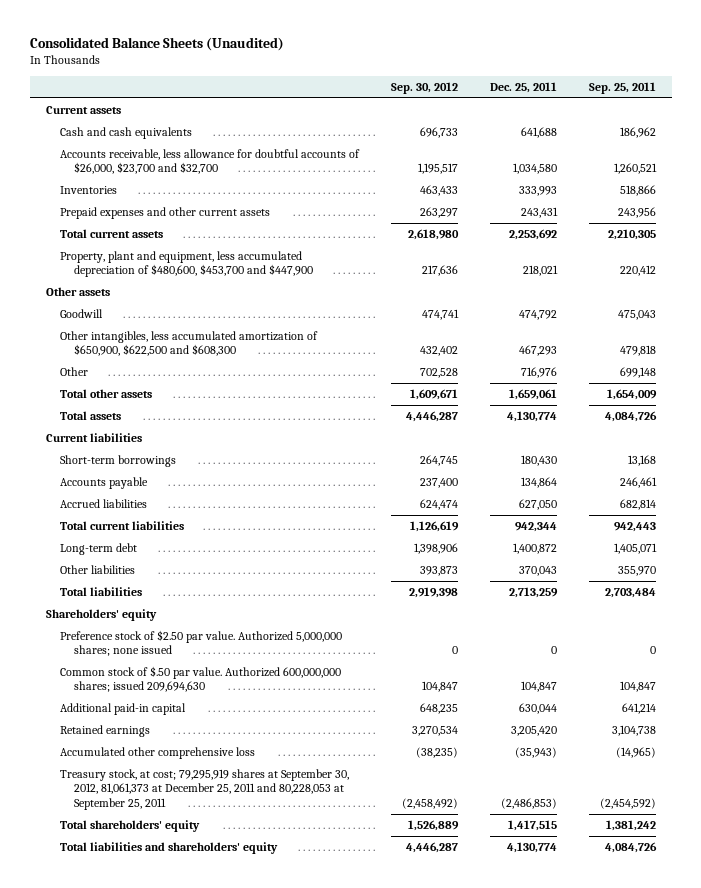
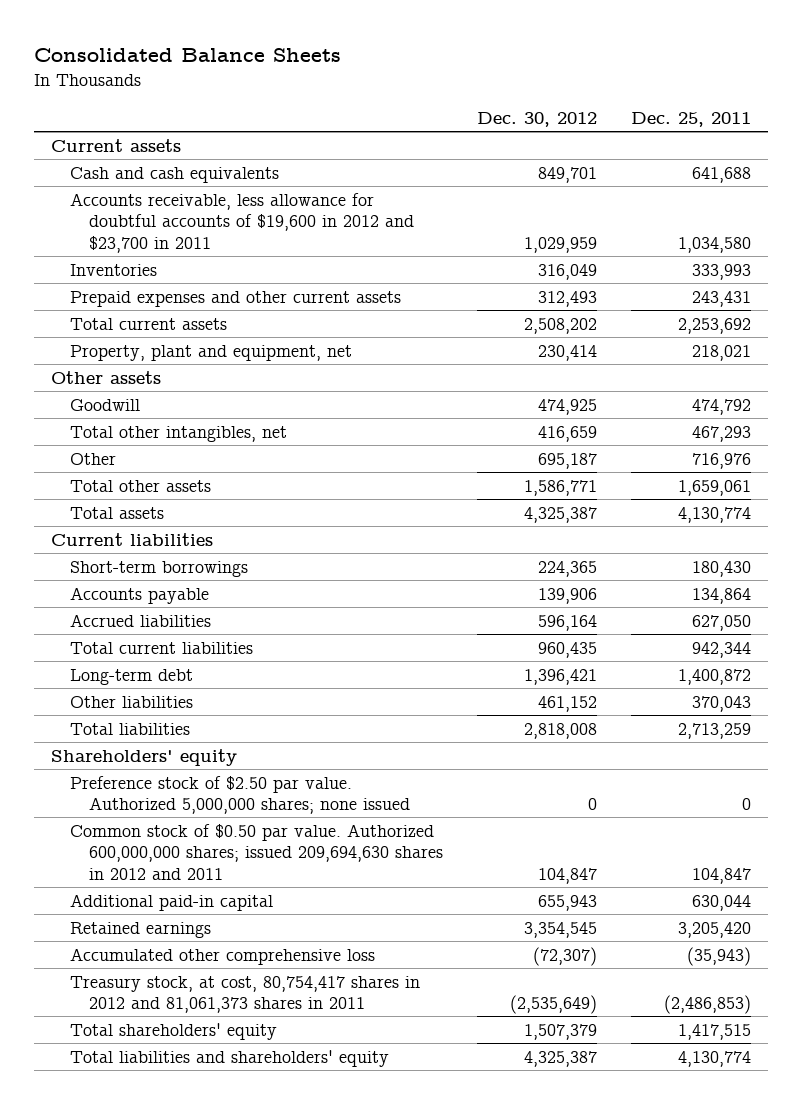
[29,37,284,52] Consolidated Balance Sheets (Unaudited) -> [33,47,341,62] Consolidated Balance Sheets
[390,81,458,94] Sep. 30, 2012 -> none
[588,81,656,94] Sep. 25, 2011 -> none
none -> [476,111,597,127] Dec. 30, 2012
[59,148,360,175] Accounts receivable, less allowance for doubtful accounts of $26,000, $23,700 and $32,700 -> [69,192,414,253] Accounts receivable, less allowance for doubtful accounts of $19,600 in 2012 and $23,700 in 2011
[59,250,313,278] Property, plant and equipment, less accumulated depreciation of $480,600, $453,700 and $447,900 -> [69,344,352,361] Property, plant and equipment, net
[59,330,318,357] Other intangibles, less accumulated amortization of $650,900, $622,500 and $608,300 -> [69,425,287,442] Total other intangibles, net
[59,665,341,693] Common stock of $.50 par value. Authorized 600,000,000 shares; issued 209,694,630 -> [69,823,443,880] Common stock of $0.50 par value. Authorized 600,000,000 shares; issued 209,694,630 shares in 2012 and 2011
[59,768,349,810] Treasury stock, at cost; 79,295,919 shares at September 30, 2012, 81,061,373 at December 25, 2011 and 80,228,053 at September 25, 2011 -> [69,975,420,1014] Treasury stock, at cost, 80,754,417 shares in 2012 and 81,061,373 shares in 2011

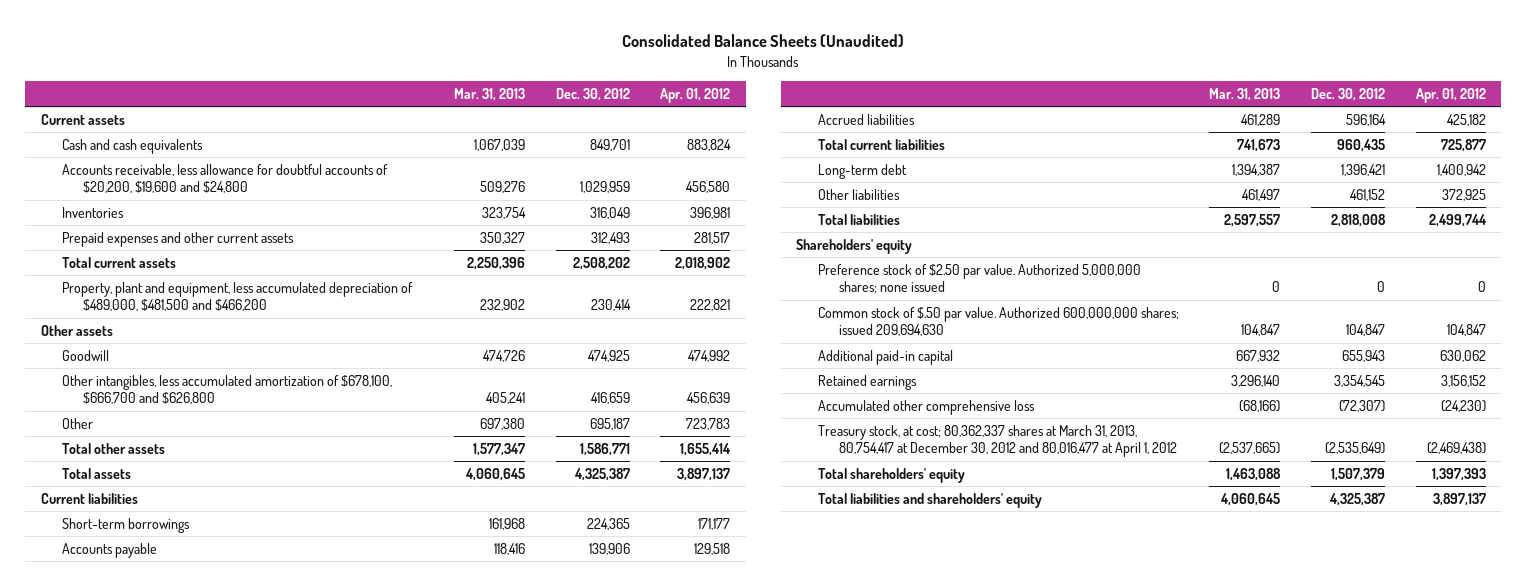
[33,47,341,62] Consolidated Balance Sheets -> [622,34,905,48] Consolidated Balance Sheets (Unaudited)
[630,111,751,127] Dec. 25, 2011 -> none
none -> [453,87,525,101] Mar. 31, 2013
none -> [660,87,731,103] Apr. 01, 2012
[69,192,414,253] Accounts receivable, less allowance for doubtful accounts of $19,600 in 2012 and $23,700 in 2011 -> [62,163,389,193] Accounts receivable, less allowance for doubtful accounts of $20,200, $19,600 and $24,800
[69,344,352,361] Property, plant and equipment, net -> [62,281,414,311] Property, plant and equipment, less accumulated depreciation of $489,000, $481,500 and $466,200
[69,425,287,442] Total other intangibles, net -> [62,374,393,404] Other intangibles, less accumulated amortization of $678,100, $666,700 and $626,800
[69,823,443,880] Common stock of $0.50 par value. Authorized 600,000,000 shares; issued 209,694,630 shares in 2012 and 2011 -> [817,306,1179,336] Common stock of $.50 par value. Authorized 600,000,000 shares; issued 209,694,630
[69,975,420,1014] Treasury stock, at cost, 80,754,417 shares in 2012 and 81,061,373 shares in 2011 -> [817,424,1177,457] Treasury stock, at cost; 80,362,337 shares at March 31, 2013, 80,754,417 at December 30, 2012 and 80,016,477 at April 1, 2012

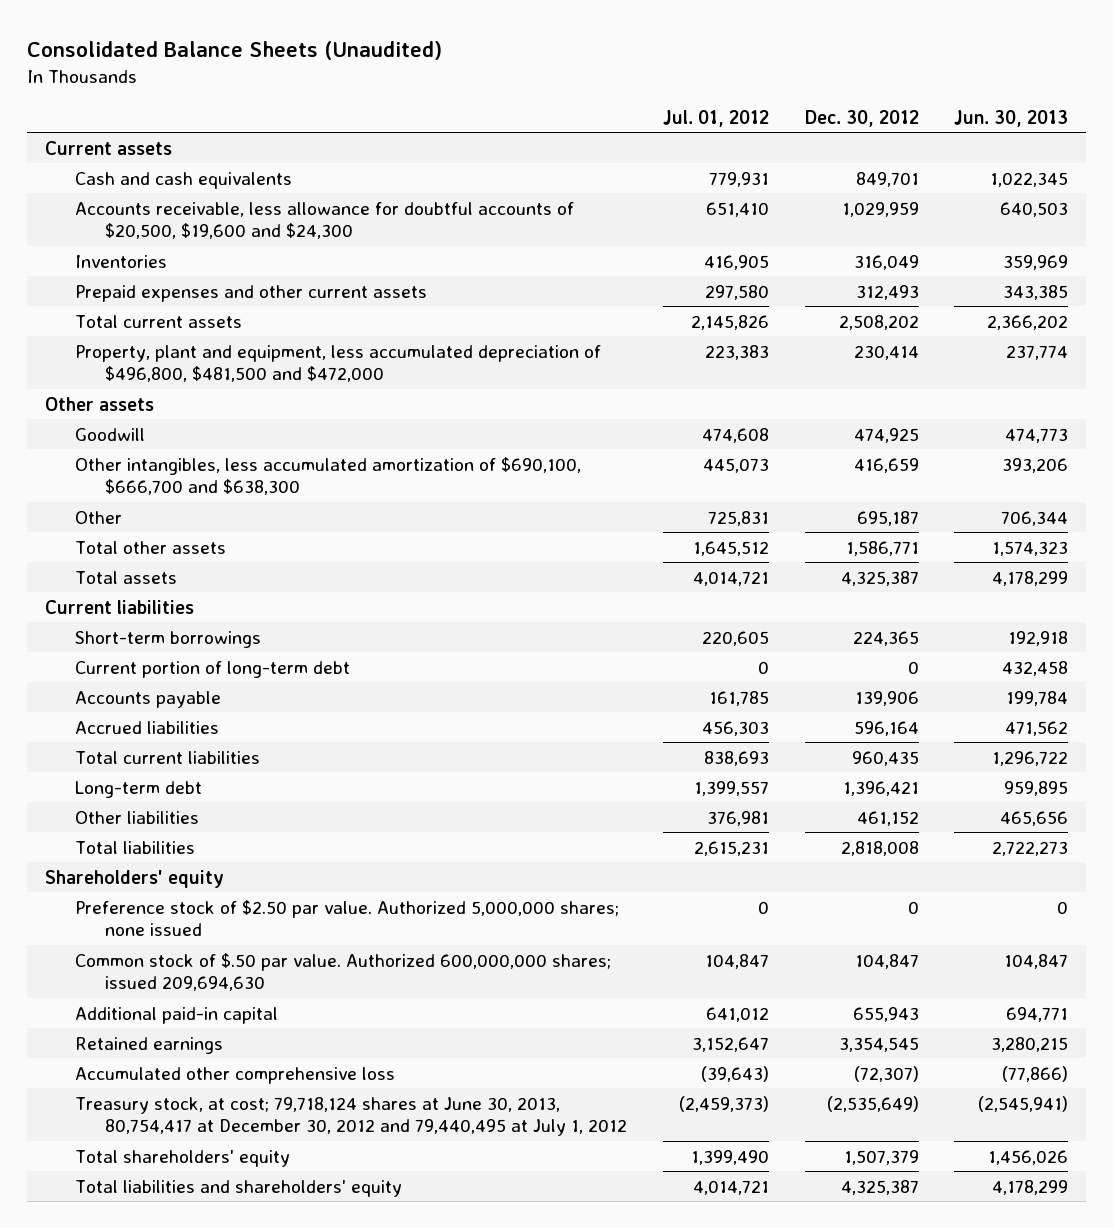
[453,87,525,101] Mar. 31, 2013 -> none
[660,87,731,103] Apr. 01, 2012 -> none
none -> [662,109,769,127] Jul. 01, 2012
none -> [954,109,1069,127] Jun. 30, 2013
[62,163,389,193] Accounts receivable, less allowance for doubtful accounts of $20,200, $19,600 and $24,800 -> [75,201,575,240] Accounts receivable, less allowance for doubtful accounts of $20,500, $19,600 and $24,300
[62,281,414,311] Property, plant and equipment, less accumulated depreciation of $489,000, $481,500 and $466,200 -> [75,344,602,383] Property, plant and equipment, less accumulated depreciation of $496,800, $481,500 and $472,000
[62,374,393,404] Other intangibles, less accumulated amortization of $678,100, $666,700 and $626,800 -> [75,456,582,496] Other intangibles, less accumulated amortization of $690,100, $666,700 and $638,300
none -> [75,660,351,678] Current portion of long-term debt
[817,424,1177,457] Treasury stock, at cost; 80,362,337 shares at March 31, 2013, 80,754,417 at December 30, 2012 and 80,016,477 at April 1, 2012 -> [75,1096,628,1137] Treasury stock, at cost; 79,718,124 shares at June 30, 2013, 80,754,417 at December 30, 2012 and 79,440,495 at July 1, 2012

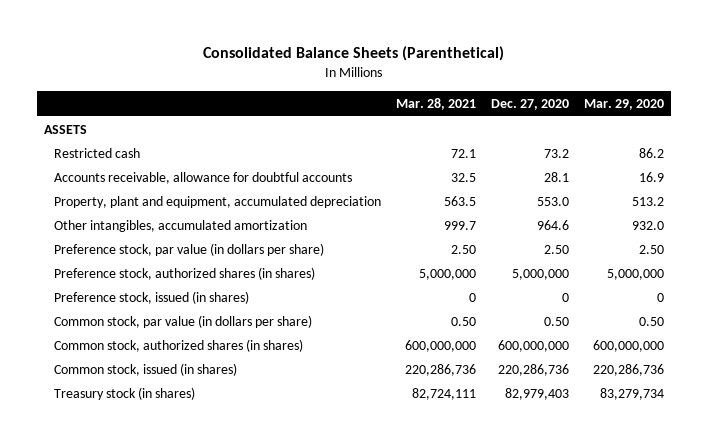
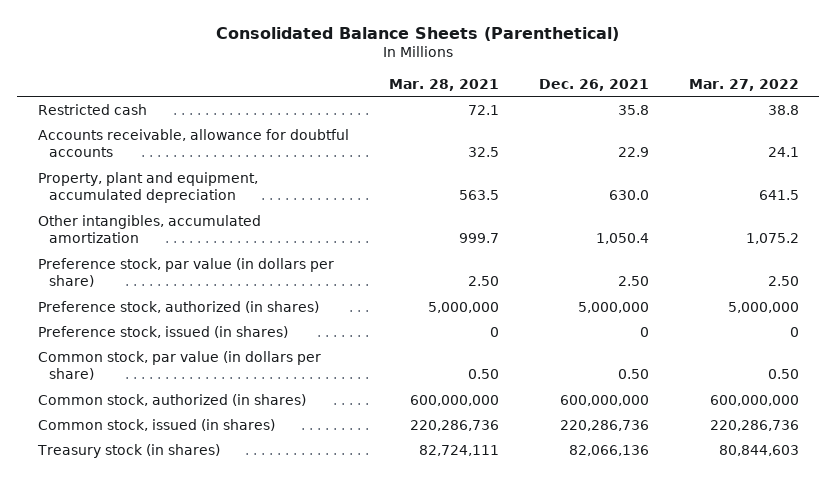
[490,98,569,110] Dec. 27, 2020 -> none
[583,98,664,110] Mar. 29, 2020 -> none
none -> [538,78,649,91] Dec. 26, 2021
none -> [688,78,799,91] Mar. 27, 2022
[44,124,88,134] ASSETS -> none
[54,266,316,280] Preference stock, authorized shares (in shares) -> [37,300,319,313] Preference stock, authorized (in shares)
[54,338,304,352] Common stock, authorized shares (in shares) -> [37,393,306,406] Common stock, authorized (in shares)

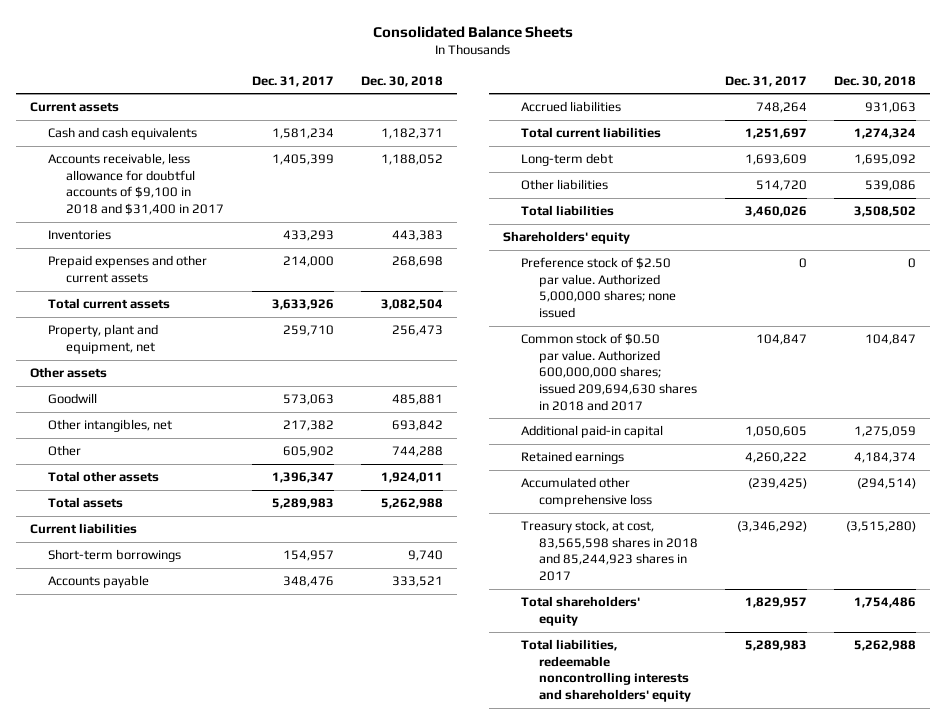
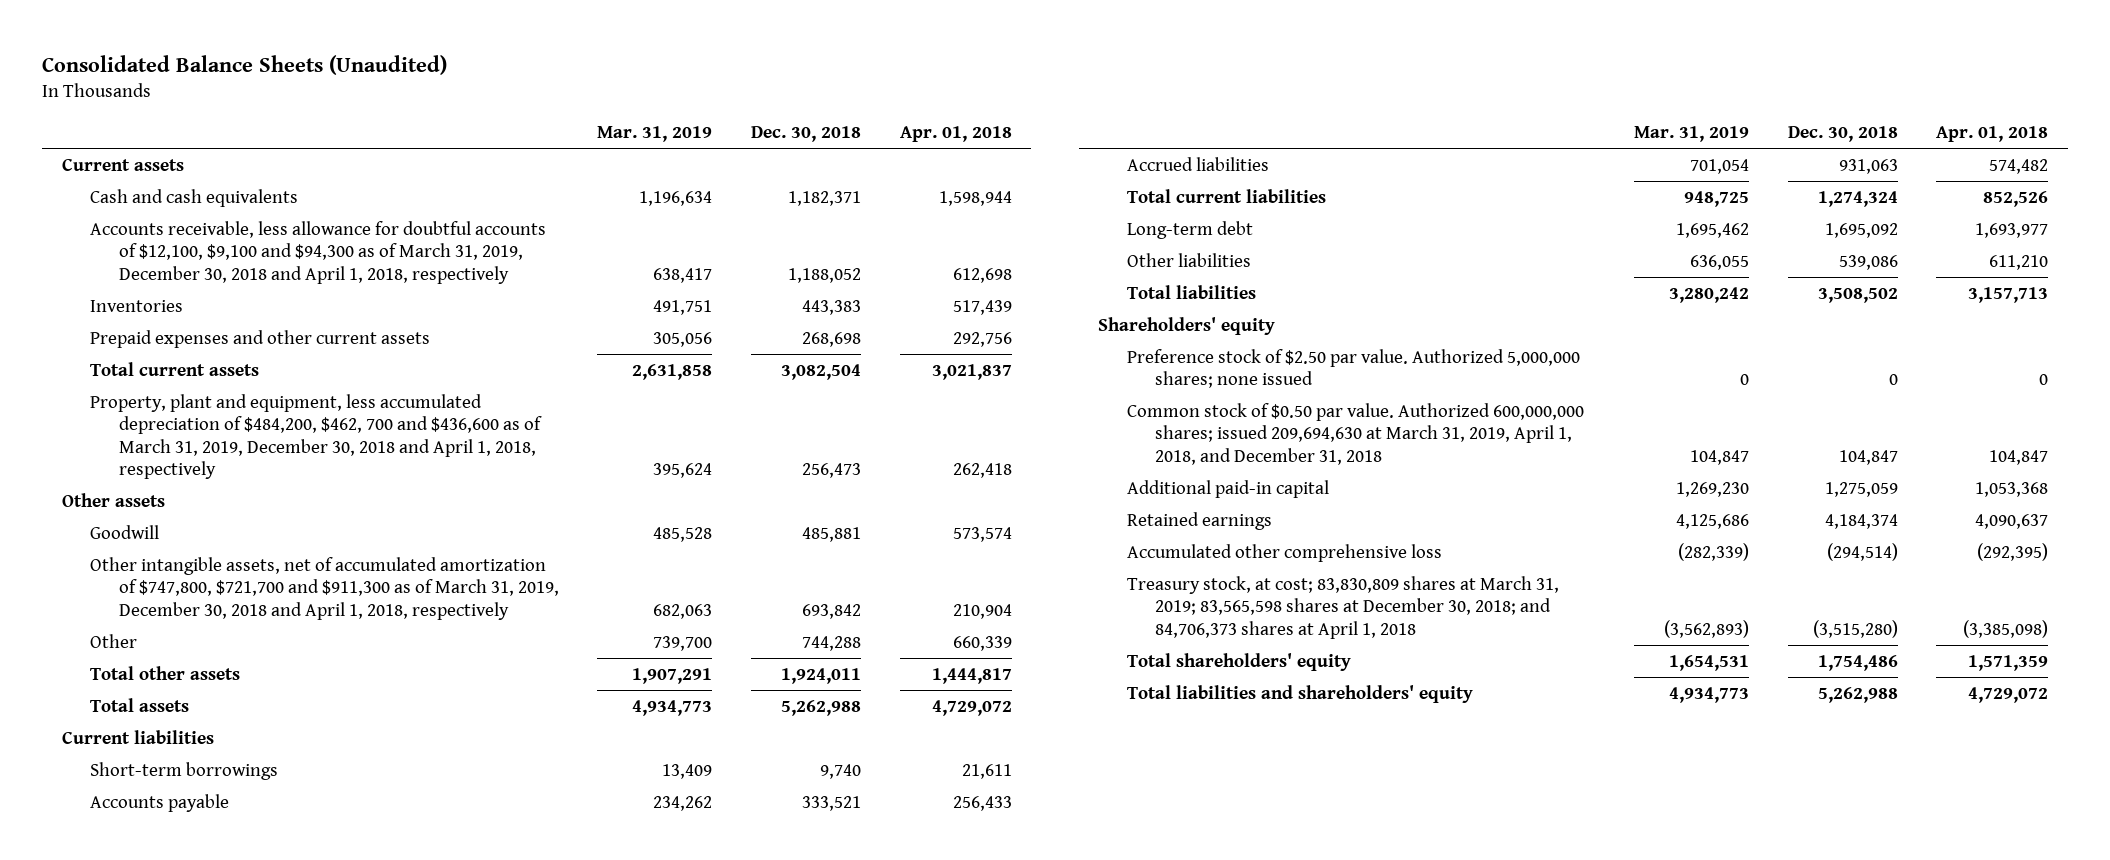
[373,25,574,38] Consolidated Balance Sheets -> [42,54,448,75] Consolidated Balance Sheets (Unaudited)
[252,75,335,87] Dec. 31, 2017 -> none
none -> [597,126,713,143] Mar. 31, 2019
none -> [899,126,1012,143] Apr. 01, 2018
[48,153,225,215] Accounts receivable, less allowance for doubtful accounts of $9,100 in 2018 and $31,400 in 2017 -> [90,220,547,284] Accounts receivable, less allowance for doubtful accounts of $12,100, $9,100 and $94,300 as of March 31, 2019, December 30, 2018 and April 1, 2018, respectively
[48,324,159,354] Property, plant and equipment, net -> [90,393,542,479] Property, plant and equipment, less accumulated depreciation of $484,200, $462, 700 and $436,600 as of March 31, 2019, December 30, 2018 and April 1, 2018, respectively
[48,419,173,433] Other intangibles, net -> [90,556,559,620] Other intangible assets, net of accumulated amortization of $747,800, $721,700 and $911,300 as of March 31, 2019, December 30, 2018 and April 1, 2018, respectively
[521,333,698,411] Common stock of $0.50 par value. Authorized 600,000,000 shares; issued 209,694,630 shares in 2018 and 2017 -> [1126,402,1584,465] Common stock of $0.50 par value. Authorized 600,000,000 shares; issued 209,694,630 at March 31, 2019, April 1, 2018, and December 31, 2018
[521,520,699,581] Treasury stock, at cost, 83,565,598 shares in 2018 and 85,244,923 shares in 2017 -> [1126,575,1559,639] Treasury stock, at cost; 83,830,809 shares at March 31, 2019; 83,565,598 shares at December 30, 2018; and 84,706,373 shares at April 1, 2018
[521,639,692,702] Total liabilities, redeemable noncontrolling interests and shareholders' equity -> [1126,684,1473,703] Total liabilities and shareholders' equity

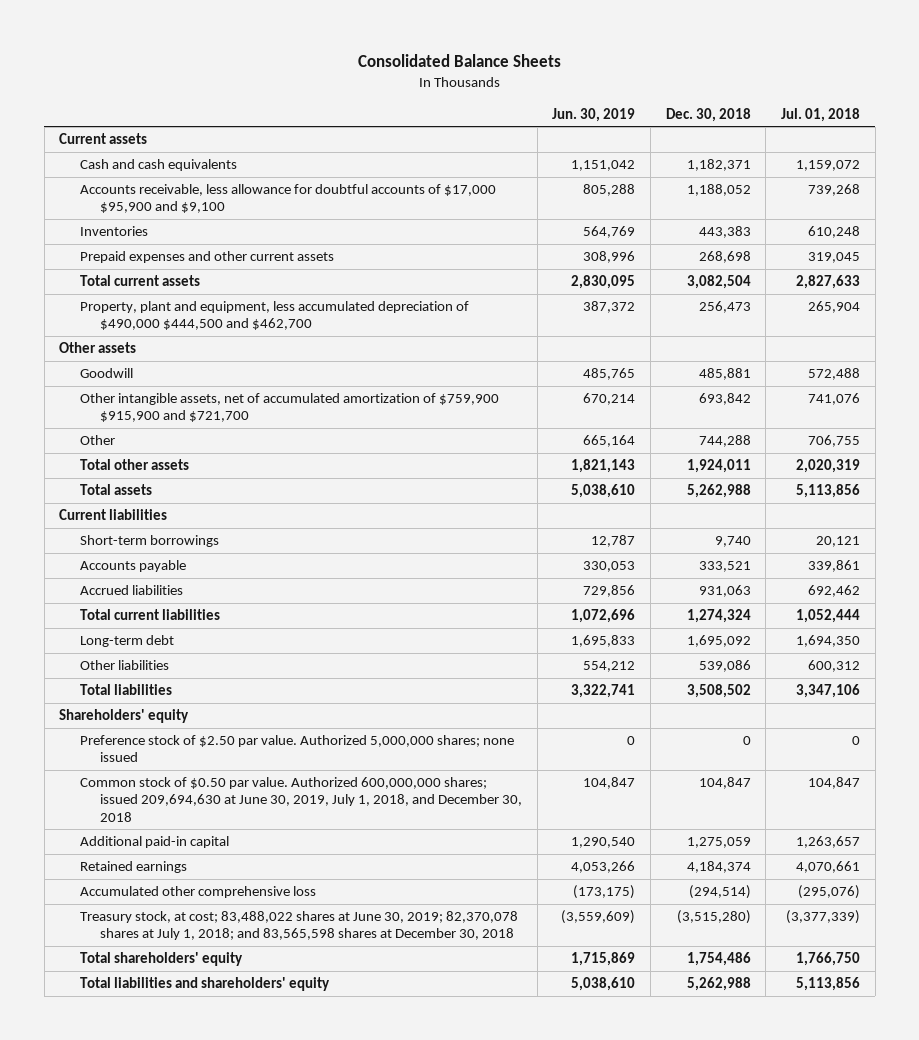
[42,54,448,75] Consolidated Balance Sheets (Unaudited) -> [357,53,561,67] Consolidated Balance Sheets
[597,126,713,143] Mar. 31, 2019 -> none
[899,126,1012,143] Apr. 01, 2018 -> none
none -> [552,107,636,122] Jun. 30, 2019
none -> [780,107,860,122] Jul. 01, 2018
[90,220,547,284] Accounts receivable, less allowance for doubtful accounts of $12,100, $9,100 and $94,300 as of March 31, 2019, December 30, 2018 and April 1, 2018, respectively -> [79,184,496,214] Accounts receivable, less allowance for doubtful accounts of $17,000 $95,900 and $9,100
[90,393,542,479] Property, plant and equipment, less accumulated depreciation of $484,200, $462, 700 and $436,600 as of March 31, 2019, December 30, 2018 and April 1, 2018, respectively -> [79,301,469,331] Property, plant and equipment, less accumulated depreciation of $490,000 $444,500 and $462,700
[90,556,559,620] Other intangible assets, net of accumulated amortization of $747,800, $721,700 and $911,300 as of March 31, 2019, December 30, 2018 and April 1, 2018, respectively -> [79,393,499,423] Other intangible assets, net of accumulated amortization of $759,900 $915,900 and $721,700
[1126,402,1584,465] Common stock of $0.50 par value. Authorized 600,000,000 shares; issued 209,694,630 at March 31, 2019, April 1, 2018, and December 31, 2018 -> [79,777,523,822] Common stock of $0.50 par value. Authorized 600,000,000 shares; issued 209,694,630 at June 30, 2019, July 1, 2018, and December 30, 2018
[1126,575,1559,639] Treasury stock, at cost; 83,830,809 shares at March 31, 2019; 83,565,598 shares at December 30, 2018; and 84,706,373 shares at April 1, 2018 -> [79,911,518,941] Treasury stock, at cost; 83,488,022 shares at June 30, 2019; 82,370,078 shares at July 1, 2018; and 83,565,598 shares at December 30, 2018

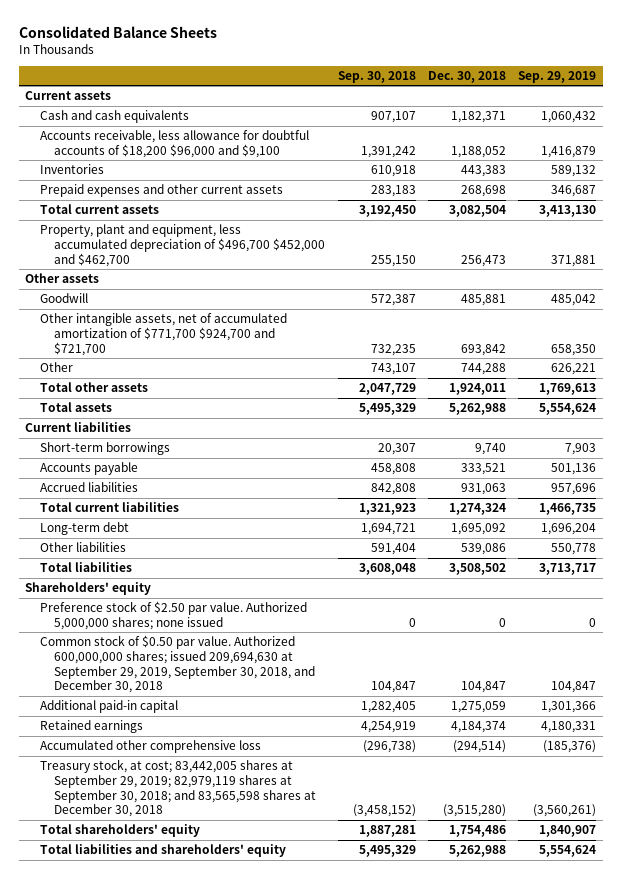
[552,107,636,122] Jun. 30, 2019 -> none
[780,107,860,122] Jul. 01, 2018 -> none
none -> [337,70,416,83] Sep. 30, 2018
none -> [518,70,597,83] Sep. 29, 2019
[79,184,496,214] Accounts receivable, less allowance for doubtful accounts of $17,000 $95,900 and $9,100 -> [39,130,309,158] Accounts receivable, less allowance for doubtful accounts of $18,200 $96,000 and $9,100
[79,301,469,331] Property, plant and equipment, less accumulated depreciation of $490,000 $444,500 and $462,700 -> [39,224,326,267] Property, plant and equipment, less accumulated depreciation of $496,700 $452,000 and $462,700
[79,393,499,423] Other intangible assets, net of accumulated amortization of $759,900 $915,900 and $721,700 -> [39,313,287,356] Other intangible assets, net of accumulated amortization of $771,700 $924,700 and $721,700
[79,777,523,822] Common stock of $0.50 par value. Authorized 600,000,000 shares; issued 209,694,630 at June 30, 2019, July 1, 2018, and December 30, 2018 -> [39,635,316,694] Common stock of $0.50 par value. Authorized 600,000,000 shares; issued 209,694,630 at September 29, 2019, September 30, 2018, and December 30, 2018
[79,911,518,941] Treasury stock, at cost; 83,488,022 shares at June 30, 2019; 82,370,078 shares at July 1, 2018; and 83,565,598 shares at December 30, 2018 -> [39,759,317,818] Treasury stock, at cost; 83,442,005 shares at September 29, 2019; 82,979,119 shares at September 30, 2018; and 83,565,598 shares at December 30, 2018

